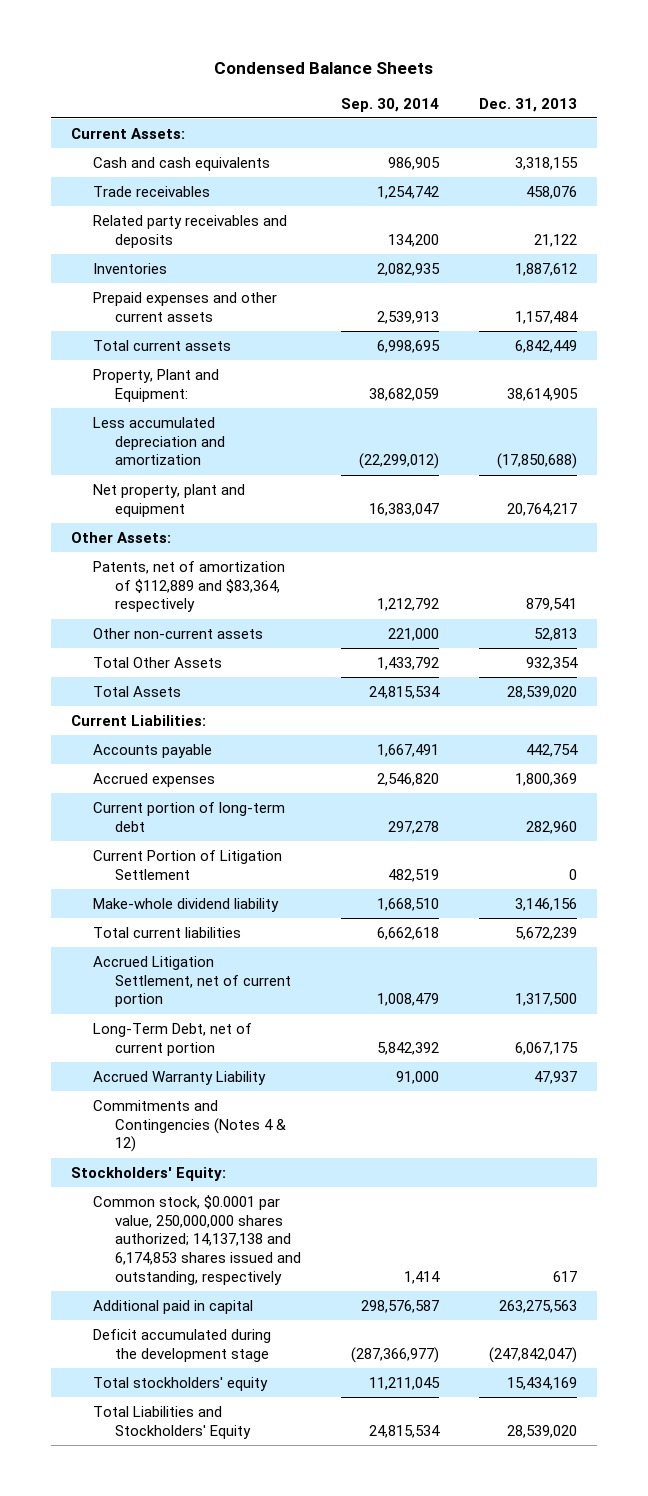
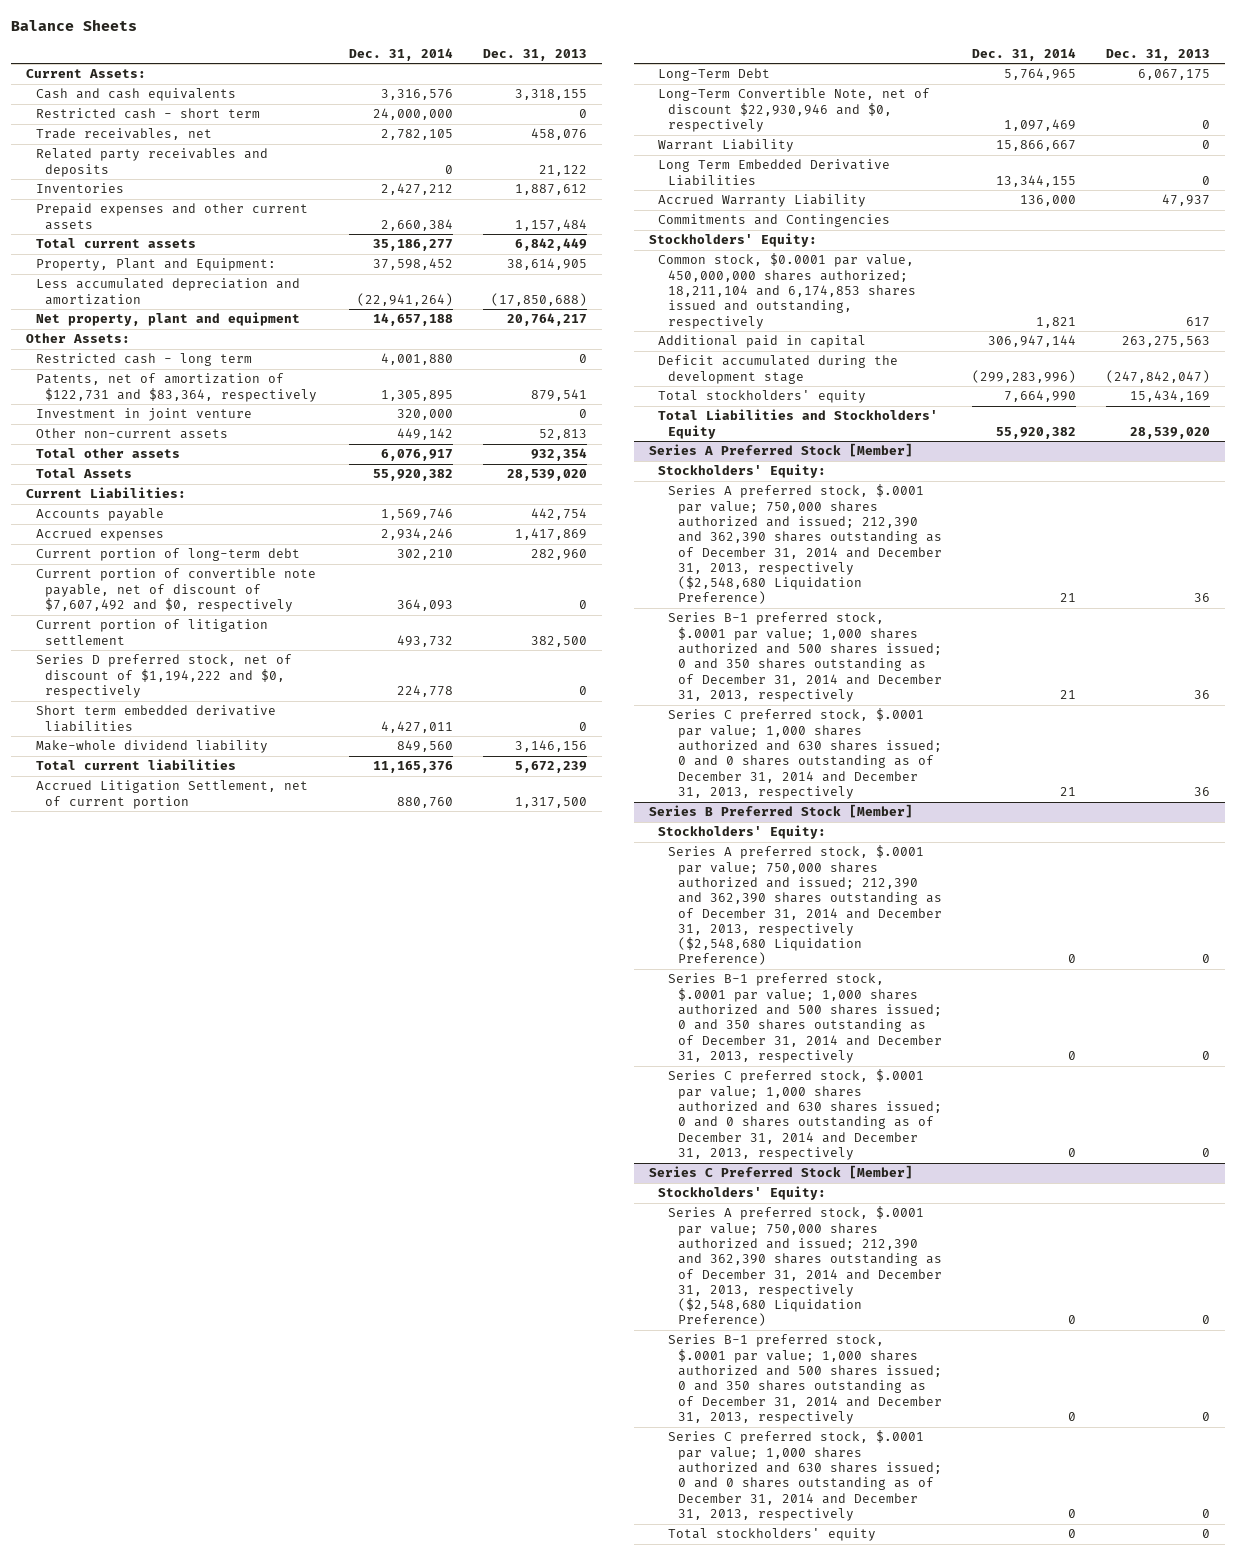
[214,61,434,74] Condensed Balance Sheets -> [11,18,138,31] Balance Sheets
[340,97,439,112] Sep. 30, 2014 -> none
none -> [349,47,454,61] Dec. 31, 2014
none -> [35,108,260,120] Restricted cash - short term
[92,185,210,197] Trade receivables -> [35,128,212,141] Trade receivables, net
none -> [35,353,252,367] Restricted cash - long term
[92,560,285,613] Patents, net of amortization of $112,889 and $83,364, respectively -> [35,373,318,402] Patents, net of amortization of $122,731 and $83,364, respectively
none -> [35,408,252,422] Investment in joint venture
[92,656,222,668] Total Other Assets -> [35,448,180,459] Total other assets
[515,772,578,786] 1,800,369 -> [515,528,588,541] 1,417,869
none -> [35,568,316,613] Current portion of convertible note payable, net of discount of $7,607,492 and $0, respectively
[92,849,282,880] Current Portion of Litigation Settlement -> [35,619,268,645] Current portion of litigation settlement
[569,868,578,880] 0 -> [531,635,588,647] 382,500
none -> [35,654,292,699] Series D preferred stock, net of discount of $1,194,222 and $0, respectively
none -> [35,705,276,732] Short term embedded derivative liabilities
[92,1022,252,1056] Long-Term Debt, net of current portion -> [658,68,771,82] Long-Term Debt
none -> [658,88,931,133] Long-Term Convertible Note, net of discount $22,930,946 and $0, respectively
none -> [658,139,795,153] Warrant Liability
none -> [658,159,891,186] Long Term Embedded Derivative Liabilities
[92,1099,286,1153] Commitments and Contingencies (Notes 4 & 12) -> [658,214,891,228] Commitments and Contingencies
[92,1194,301,1286] Common stock, $0.0001 par value, 250,000,000 shares authorized; 14,137,138 and 6,174,853 shares issued and outstanding, respectively -> [658,253,916,329] Common stock, $0.0001 par value, 450,000,000 shares authorized; 18,211,104 and 6,174,853 shares issued and outstanding, respectively
none -> [648,443,913,458] Series A Preferred Stock [Member]
none -> [658,464,827,479] Stockholders' Equity:
none -> [667,484,942,605] Series A preferred stock, $.0001 par value; 750,000 shares authorized and issued; 212,390 and 362,390 shares outstanding as of December 31, 2014 and December 31, 2013, respectively ($2,548,680 Liquidation Preference)
none -> [667,612,942,702] Series B-1 preferred stock, $.0001 par value; 1,000 shares authorized and 500 shares issued; 0 and 350 shares outstanding as of December 31, 2014 and December 31, 2013, respectively
none -> [667,708,942,799] Series C preferred stock, $.0001 par value; 1,000 shares authorized and 630 shares issued; 0 and 0 shares outstanding as of December 31, 2014 and December 31, 2013, respectively
none -> [648,804,913,819] Series B Preferred Stock [Member]
none -> [658,825,827,840] Stockholders' Equity:
none -> [667,845,942,966] Series A preferred stock, $.0001 par value; 750,000 shares authorized and issued; 212,390 and 362,390 shares outstanding as of December 31, 2014 and December 31, 2013, respectively ($2,548,680 Liquidation Preference)
none -> [667,973,942,1063] Series B-1 preferred stock, $.0001 par value; 1,000 shares authorized and 500 shares issued; 0 and 350 shares outstanding as of December 31, 2014 and December 31, 2013, respectively
none -> [667,1069,942,1160] Series C preferred stock, $.0001 par value; 1,000 shares authorized and 630 shares issued; 0 and 0 shares outstanding as of December 31, 2014 and December 31, 2013, respectively
none -> [648,1165,913,1180] Series C Preferred Stock [Member]
none -> [658,1186,827,1201] Stockholders' Equity:
none -> [667,1206,942,1327] Series A preferred stock, $.0001 par value; 750,000 shares authorized and issued; 212,390 and 362,390 shares outstanding as of December 31, 2014 and December 31, 2013, respectively ($2,548,680 Liquidation Preference)
none -> [667,1334,942,1424] Series B-1 preferred stock, $.0001 par value; 1,000 shares authorized and 500 shares issued; 0 and 350 shares outstanding as of December 31, 2014 and December 31, 2013, respectively
none -> [667,1430,942,1521] Series C preferred stock, $.0001 par value; 1,000 shares authorized and 630 shares issued; 0 and 0 shares outstanding as of December 31, 2014 and December 31, 2013, respectively
none -> [667,1528,876,1542] Total stockholders' equity

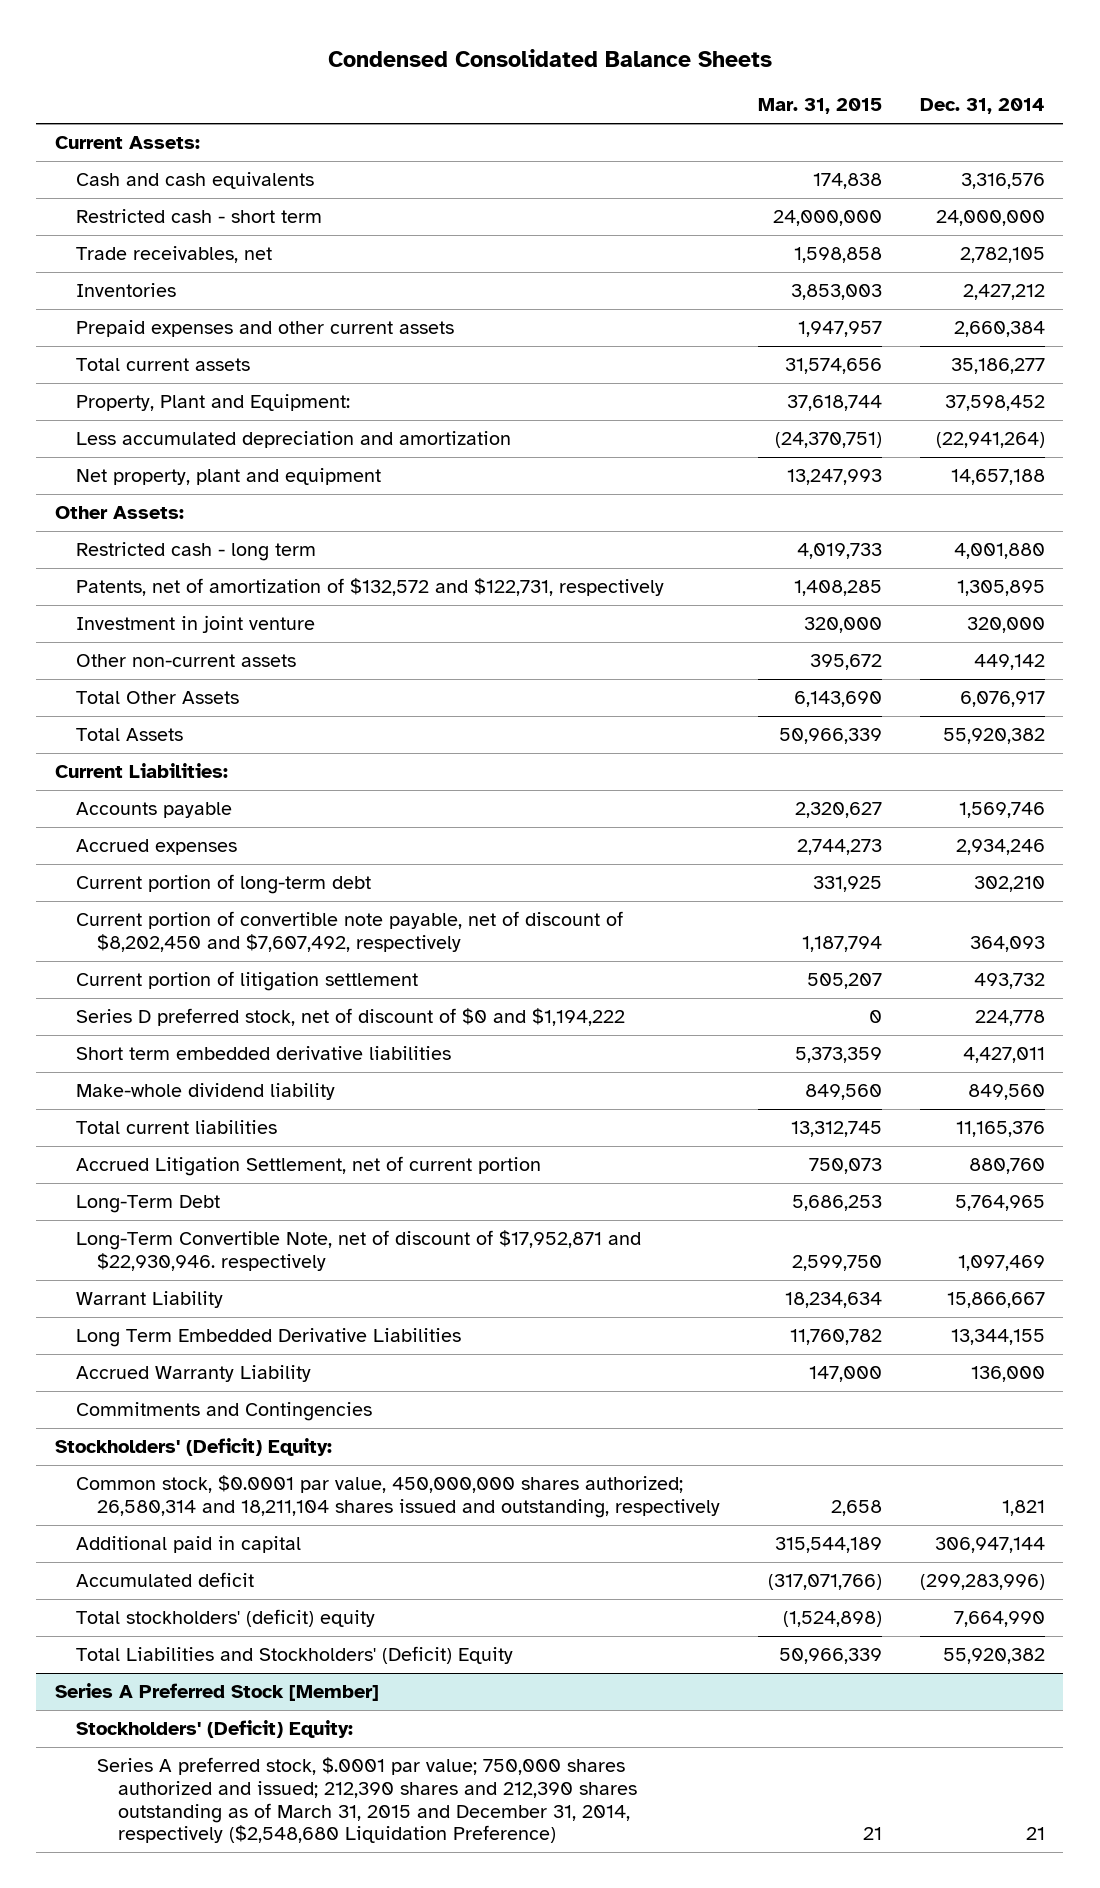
[11,18,138,31] Balance Sheets -> [327,48,772,67] Condensed Consolidated Balance Sheets
[483,48,588,61] Dec. 31, 2013 -> none
none -> [757,98,882,115] Mar. 31, 2015
[35,148,268,177] Related party receivables and deposits -> none
[35,373,318,402] Patents, net of amortization of $122,731 and $83,364, respectively -> [75,578,664,597] Patents, net of amortization of $132,572 and $122,731, respectively
[35,448,180,459] Total other assets -> [75,691,239,705] Total Other Assets
[35,568,316,613] Current portion of convertible note payable, net of discount of $7,607,492 and $0, respectively -> [75,911,623,952] Current portion of convertible note payable, net of discount of $8,202,450 and $7,607,492, respectively
[35,654,292,699] Series D preferred stock, net of discount of $1,194,222 and $0, respectively -> [75,1008,625,1027] Series D preferred stock, net of discount of $0 and $1,194,222
[658,88,931,133] Long-Term Convertible Note, net of discount $22,930,946 and $0, respectively -> [75,1230,641,1271] Long-Term Convertible Note, net of discount of $17,952,871 and $22,930,946. respectively
[648,233,817,248] Stockholders' Equity: -> [55,1438,333,1457] Stockholders' (Deficit) Equity:
[658,253,916,329] Common stock, $0.0001 par value, 450,000,000 shares authorized; 18,211,104 and 6,174,853 shares issued and outstanding, respectively -> [75,1475,720,1518] Common stock, $0.0001 par value, 450,000,000 shares authorized; 26,580,314 and 18,211,104 shares issued and outstanding, respectively
[658,355,899,384] Deficit accumulated during the development stage -> [75,1572,254,1588] Accumulated deficit
[658,390,867,404] Total stockholders' equity -> [75,1609,375,1628] Total stockholders' (deficit) equity
[658,409,939,439] Total Liabilities and Stockholders' Equity -> [75,1646,513,1665] Total Liabilities and Stockholders' (Deficit) Equity
[667,612,942,702] Series B-1 preferred stock, $.0001 par value; 1,000 shares authorized and 500 shares issued; 0 and 350 shares outstanding as of December 31, 2014 and December 31, 2013, respectively -> none
[667,708,942,799] Series C preferred stock, $.0001 par value; 1,000 shares authorized and 630 shares issued; 0 and 0 shares outstanding as of December 31, 2014 and December 31, 2013, respectively -> none
[648,804,913,819] Series B Preferred Stock [Member] -> none
[658,825,827,840] Stockholders' Equity: -> none
[667,845,942,966] Series A preferred stock, $.0001 par value; 750,000 shares authorized and issued; 212,390 and 362,390 shares outstanding as of December 31, 2014 and December 31, 2013, respectively ($2,548,680 Liquidation Preference) -> none
[667,973,942,1063] Series B-1 preferred stock, $.0001 par value; 1,000 shares authorized and 500 shares issued; 0 and 350 shares outstanding as of December 31, 2014 and December 31, 2013, respectively -> none
[667,1069,942,1160] Series C preferred stock, $.0001 par value; 1,000 shares authorized and 630 shares issued; 0 and 0 shares outstanding as of December 31, 2014 and December 31, 2013, respectively -> none
[648,1165,913,1180] Series C Preferred Stock [Member] -> none
[658,1186,827,1201] Stockholders' Equity: -> none
[667,1206,942,1327] Series A preferred stock, $.0001 par value; 750,000 shares authorized and issued; 212,390 and 362,390 shares outstanding as of December 31, 2014 and December 31, 2013, respectively ($2,548,680 Liquidation Preference) -> none
[667,1334,942,1424] Series B-1 preferred stock, $.0001 par value; 1,000 shares authorized and 500 shares issued; 0 and 350 shares outstanding as of December 31, 2014 and December 31, 2013, respectively -> none
[667,1430,942,1521] Series C preferred stock, $.0001 par value; 1,000 shares authorized and 630 shares issued; 0 and 0 shares outstanding as of December 31, 2014 and December 31, 2013, respectively -> none
[667,1528,876,1542] Total stockholders' equity -> none
[658,464,827,479] Stockholders' Equity: -> [75,1720,353,1739] Stockholders' (Deficit) Equity:
[667,484,942,605] Series A preferred stock, $.0001 par value; 750,000 shares authorized and issued; 212,390 and 362,390 shares outstanding as of December 31, 2014 and December 31, 2013, respectively ($2,548,680 Liquidation Preference) -> [96,1757,637,1844] Series A preferred stock, $.0001 par value; 750,000 shares authorized and issued; 212,390 shares and 212,390 shares outstanding as of March 31, 2015 and December 31, 2014, respectively ($2,548,680 Liquidation Preference)

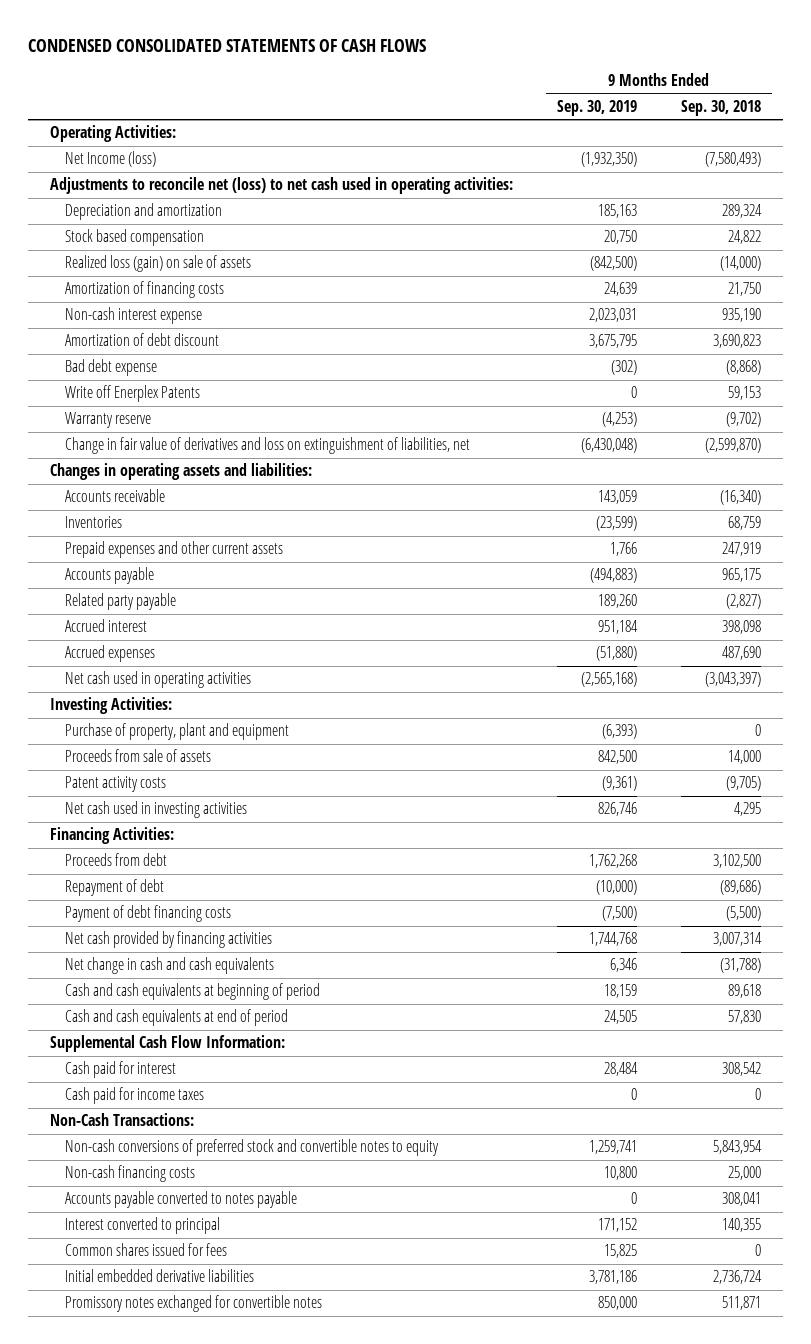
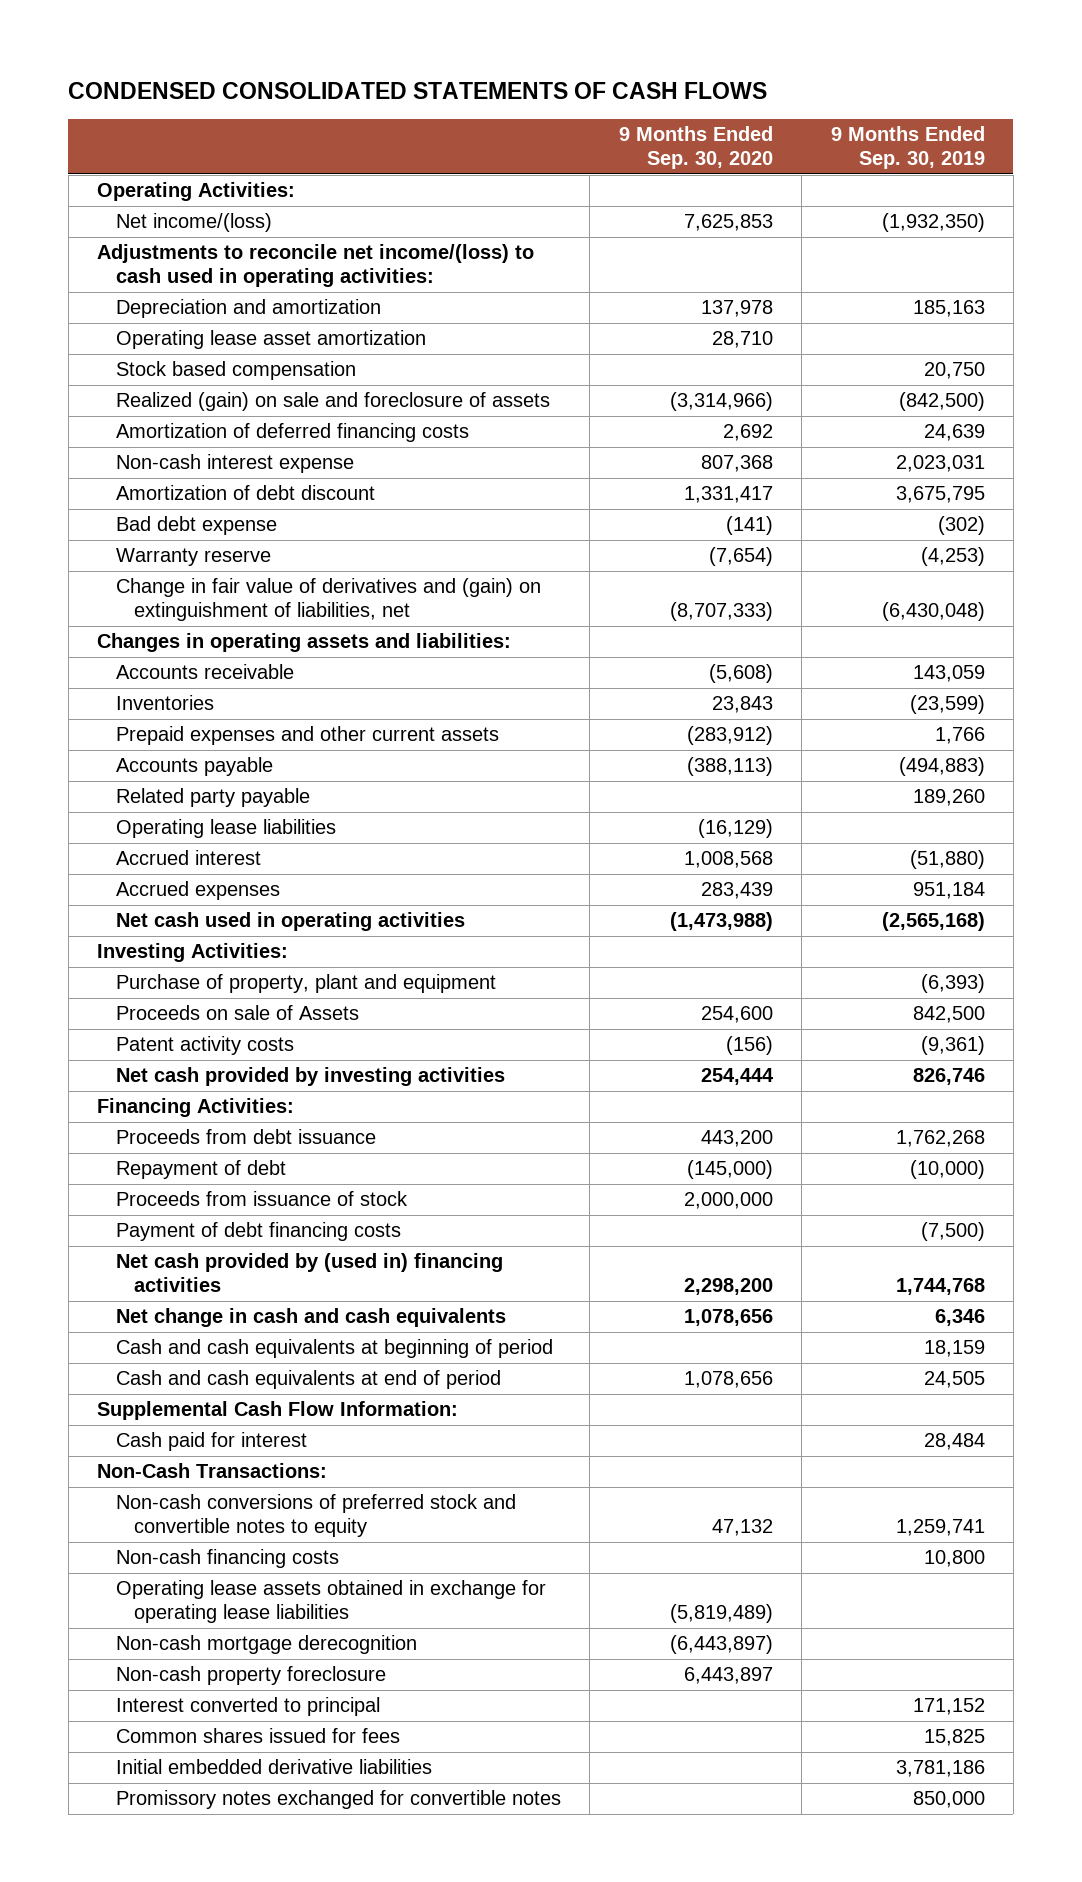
[680,99,761,116] Sep. 30, 2018 -> none
none -> [618,125,773,170] 9 Months Ended Sep. 30, 2020
[65,151,157,168] Net Income (loss) -> [115,213,272,233] Net income/(loss)
[50,177,514,195] Adjustments to reconcile net (loss) to net cash used in operating activities: -> [97,244,535,288] Adjustments to reconcile net income/(loss) to cash used in operating activities:
none -> [115,330,426,350] Operating lease asset amortization
[65,255,252,273] Realized loss (gain) on sale of assets -> [115,392,550,412] Realized (gain) on sale and foreclosure of assets
[65,281,225,299] Amortization of financing costs -> [115,423,469,443] Amortization of deferred financing costs
[65,385,201,403] Write off Enerplex Patents -> none
[65,437,471,455] Change in fair value of derivatives and loss on extinguishment of liabilities, net -> [115,578,541,622] Change in fair value of derivatives and (gain) on extinguishment of liabilities, net
none -> [115,819,336,839] Operating lease liabilities
[598,620,639,635] 951,184 -> [909,850,985,870] (51,880)
[596,646,638,662] (51,880) -> [912,882,985,900] 951,184
[65,749,212,763] Proceeds from sale of assets -> [115,1005,359,1021] Proceeds on sale of Assets
[65,801,248,819] Net cash used in investing activities -> [115,1067,505,1087] Net cash provided by investing activities
[65,853,168,867] Proceeds from debt -> [115,1129,376,1145] Proceeds from debt issuance
none -> [115,1191,408,1207] Proceeds from issuance of stock
[65,931,273,949] Net cash provided by financing activities -> [115,1253,503,1293] Net cash provided by (used in) financing activities
[65,1087,205,1105] Cash paid for income taxes -> none
[65,1191,298,1209] Accounts payable converted to notes payable -> none
none -> [115,1580,546,1624] Operating lease assets obtained in exchange for operating lease liabilities
none -> [115,1635,417,1655] Non-cash mortgage derecognition
none -> [115,1666,386,1686] Non-cash property foreclosure

